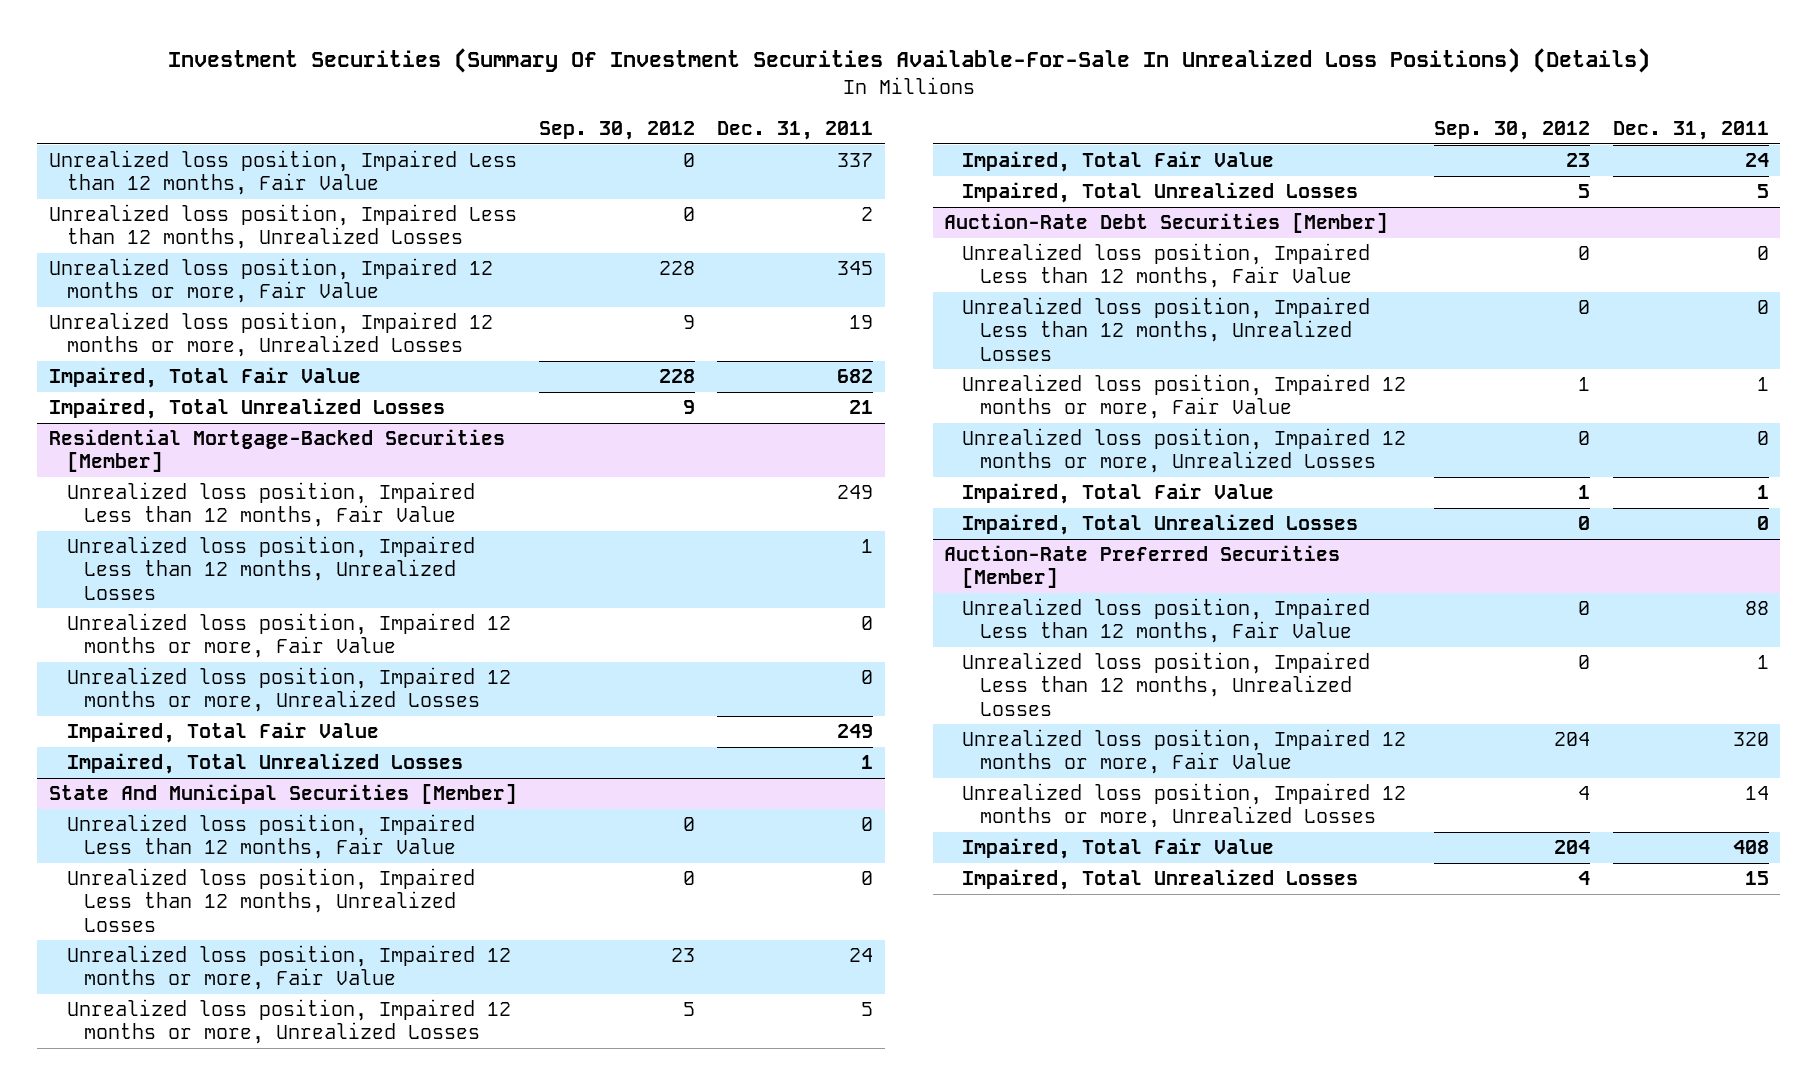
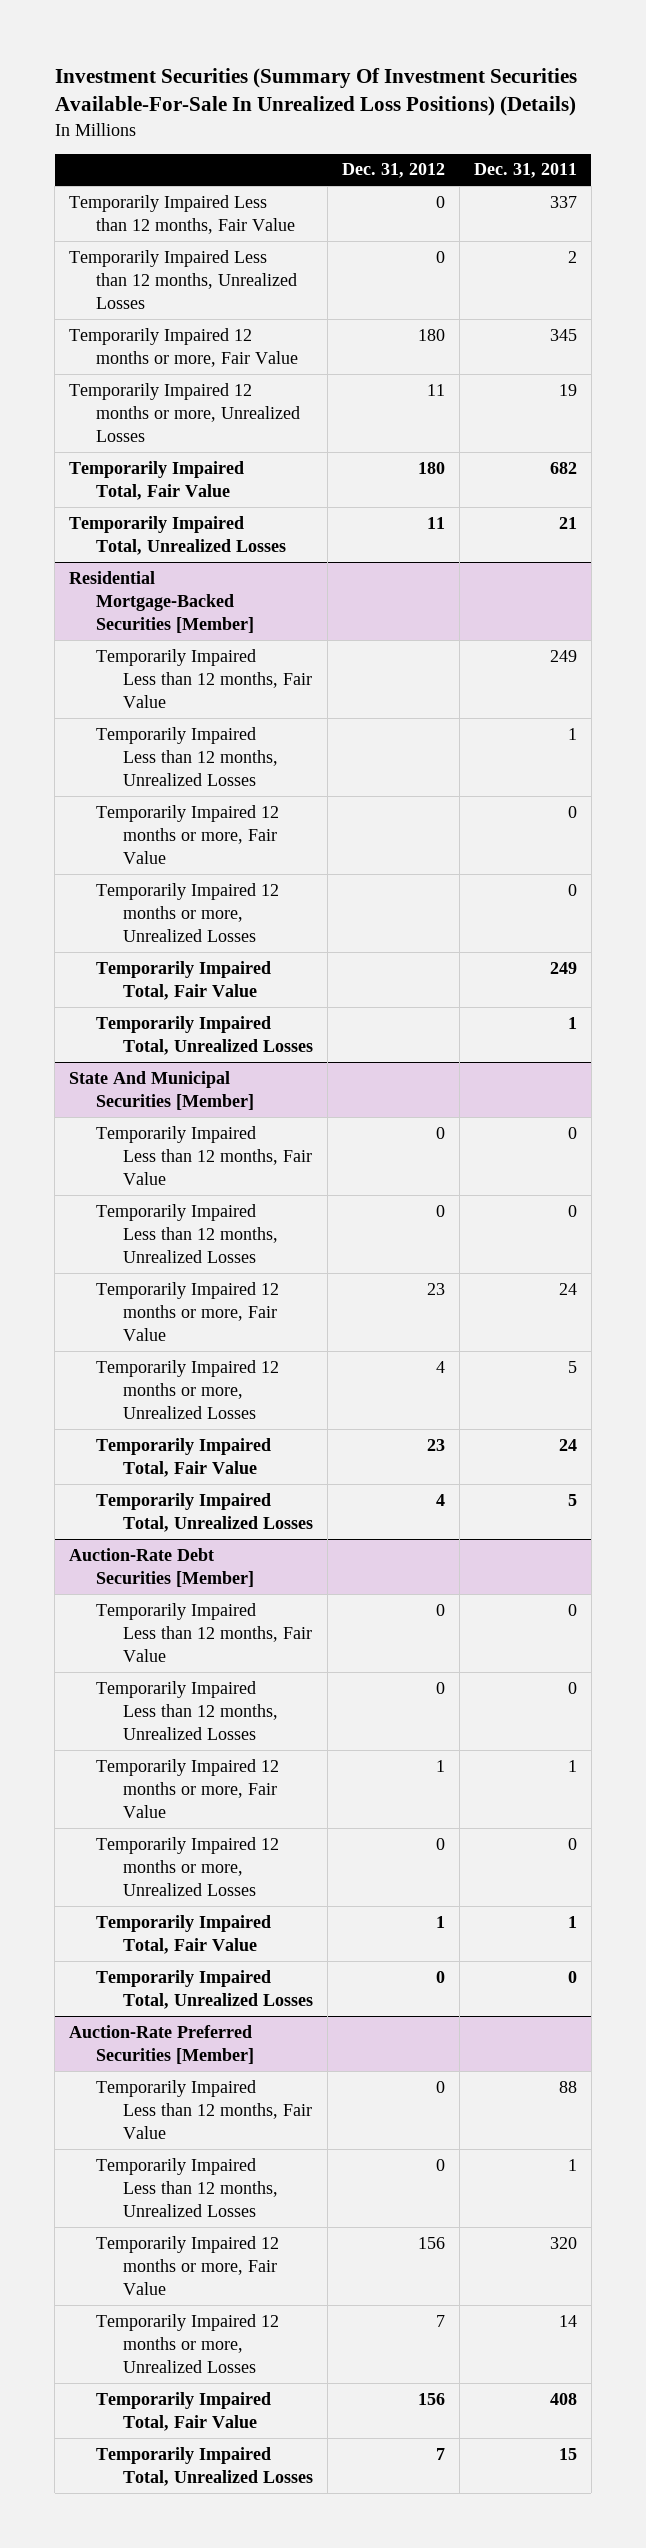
[539,120,696,140] Sep. 30, 2012 -> none
none -> [342,163,446,179] Dec. 31, 2012
[48,150,517,196] Unrealized loss position, Impaired Less than 12 months, Fair Value -> [69,194,296,235] Temporarily Impaired Less than 12 months, Fair Value
[48,204,517,250] Unrealized loss position, Impaired Less than 12 months, Unrealized Losses -> [69,249,298,310] Temporarily Impaired Less than 12 months, Unrealized Losses
[48,258,493,304] Unrealized loss position, Impaired 12 months or more, Fair Value -> [69,327,299,368] Temporarily Impaired 12 months or more, Fair Value
[48,312,493,358] Unrealized loss position, Impaired 12 months or more, Unrealized Losses -> [69,382,301,443] Temporarily Impaired 12 months or more, Unrealized Losses
[48,367,361,389] Impaired, Total Fair Value -> [69,460,245,501] Temporarily Impaired Total, Fair Value
[48,398,445,420] Impaired, Total Unrealized Losses -> [69,515,287,556] Temporarily Impaired Total, Unrealized Losses
[66,482,475,528] Unrealized loss position, Impaired Less than 12 months, Fair Value -> [96,648,313,709] Temporarily Impaired Less than 12 months, Fair Value
[66,536,475,600] Unrealized loss position, Impaired Less than 12 months, Unrealized Losses -> [96,726,279,787] Temporarily Impaired Less than 12 months, Unrealized Losses
[66,613,511,659] Unrealized loss position, Impaired 12 months or more, Fair Value -> [96,804,280,865] Temporarily Impaired 12 months or more, Fair Value
[66,667,511,713] Unrealized loss position, Impaired 12 months or more, Unrealized Losses -> [96,882,280,943] Temporarily Impaired 12 months or more, Unrealized Losses
[66,722,379,744] Impaired, Total Fair Value -> [96,960,272,1001] Temporarily Impaired Total, Fair Value
[66,753,463,775] Impaired, Total Unrealized Losses -> [96,1015,314,1056] Temporarily Impaired Total, Unrealized Losses
[66,814,475,860] Unrealized loss position, Impaired Less than 12 months, Fair Value -> [96,1125,313,1186] Temporarily Impaired Less than 12 months, Fair Value
[66,868,475,932] Unrealized loss position, Impaired Less than 12 months, Unrealized Losses -> [96,1203,279,1264] Temporarily Impaired Less than 12 months, Unrealized Losses
[66,945,511,991] Unrealized loss position, Impaired 12 months or more, Fair Value -> [96,1281,280,1342] Temporarily Impaired 12 months or more, Fair Value
[66,999,511,1045] Unrealized loss position, Impaired 12 months or more, Unrealized Losses -> [96,1359,280,1420] Temporarily Impaired 12 months or more, Unrealized Losses
[961,151,1274,173] Impaired, Total Fair Value -> [96,1437,272,1478] Temporarily Impaired Total, Fair Value
[961,182,1358,204] Impaired, Total Unrealized Losses -> [96,1492,314,1533] Temporarily Impaired Total, Unrealized Losses
[961,243,1370,289] Unrealized loss position, Impaired Less than 12 months, Fair Value -> [96,1602,313,1663] Temporarily Impaired Less than 12 months, Fair Value
[961,297,1370,361] Unrealized loss position, Impaired Less than 12 months, Unrealized Losses -> [96,1680,279,1741] Temporarily Impaired Less than 12 months, Unrealized Losses
[961,374,1406,420] Unrealized loss position, Impaired 12 months or more, Fair Value -> [96,1758,280,1819] Temporarily Impaired 12 months or more, Fair Value
[961,428,1406,474] Unrealized loss position, Impaired 12 months or more, Unrealized Losses -> [96,1836,280,1897] Temporarily Impaired 12 months or more, Unrealized Losses
[961,483,1274,505] Impaired, Total Fair Value -> [96,1914,272,1955] Temporarily Impaired Total, Fair Value
[961,514,1358,536] Impaired, Total Unrealized Losses -> [96,1969,314,2010] Temporarily Impaired Total, Unrealized Losses
[961,598,1370,644] Unrealized loss position, Impaired Less than 12 months, Fair Value -> [96,2079,313,2140] Temporarily Impaired Less than 12 months, Fair Value
[961,652,1370,716] Unrealized loss position, Impaired Less than 12 months, Unrealized Losses -> [96,2157,279,2218] Temporarily Impaired Less than 12 months, Unrealized Losses
[961,729,1406,775] Unrealized loss position, Impaired 12 months or more, Fair Value -> [96,2235,280,2296] Temporarily Impaired 12 months or more, Fair Value
[961,783,1406,829] Unrealized loss position, Impaired 12 months or more, Unrealized Losses -> [96,2313,280,2374] Temporarily Impaired 12 months or more, Unrealized Losses
[961,838,1274,860] Impaired, Total Fair Value -> [96,2391,272,2432] Temporarily Impaired Total, Fair Value
[961,869,1358,891] Impaired, Total Unrealized Losses -> [96,2446,314,2487] Temporarily Impaired Total, Unrealized Losses

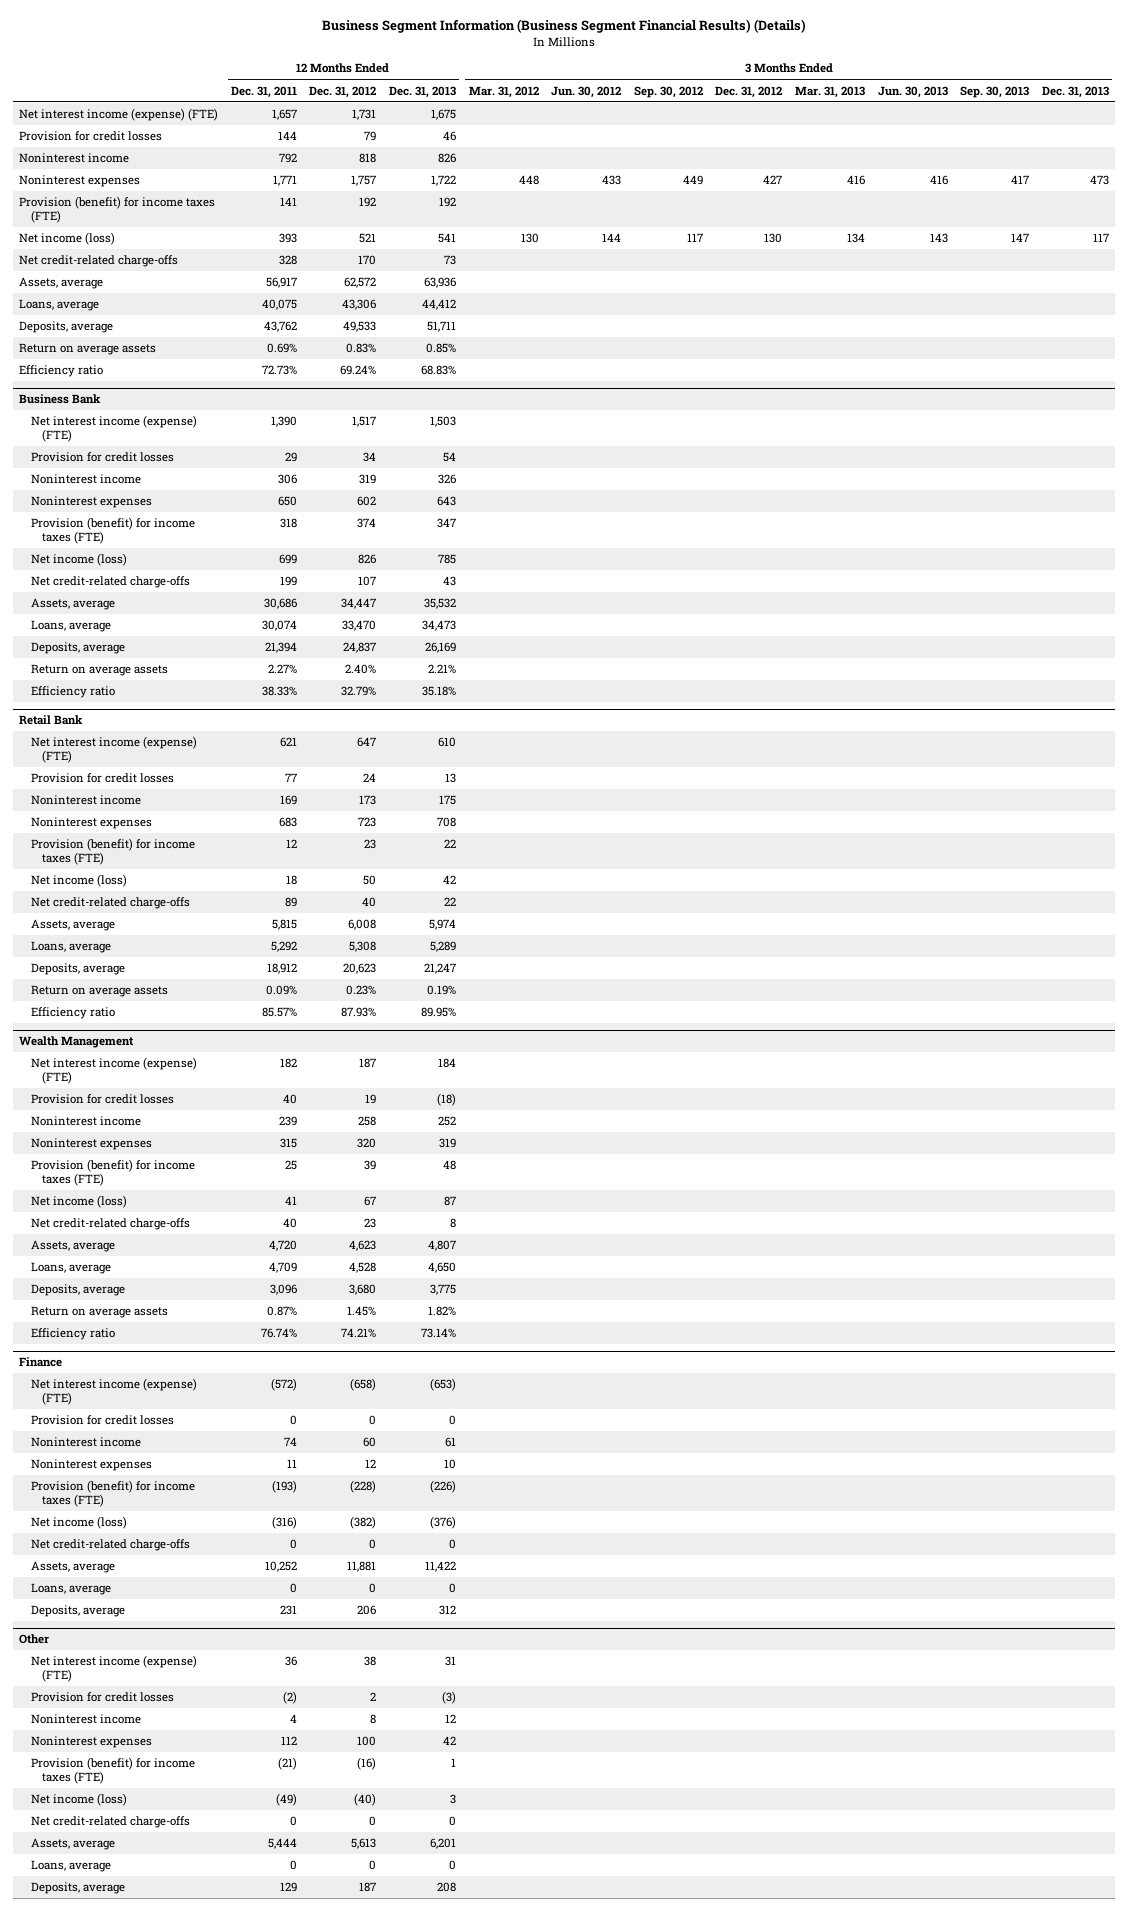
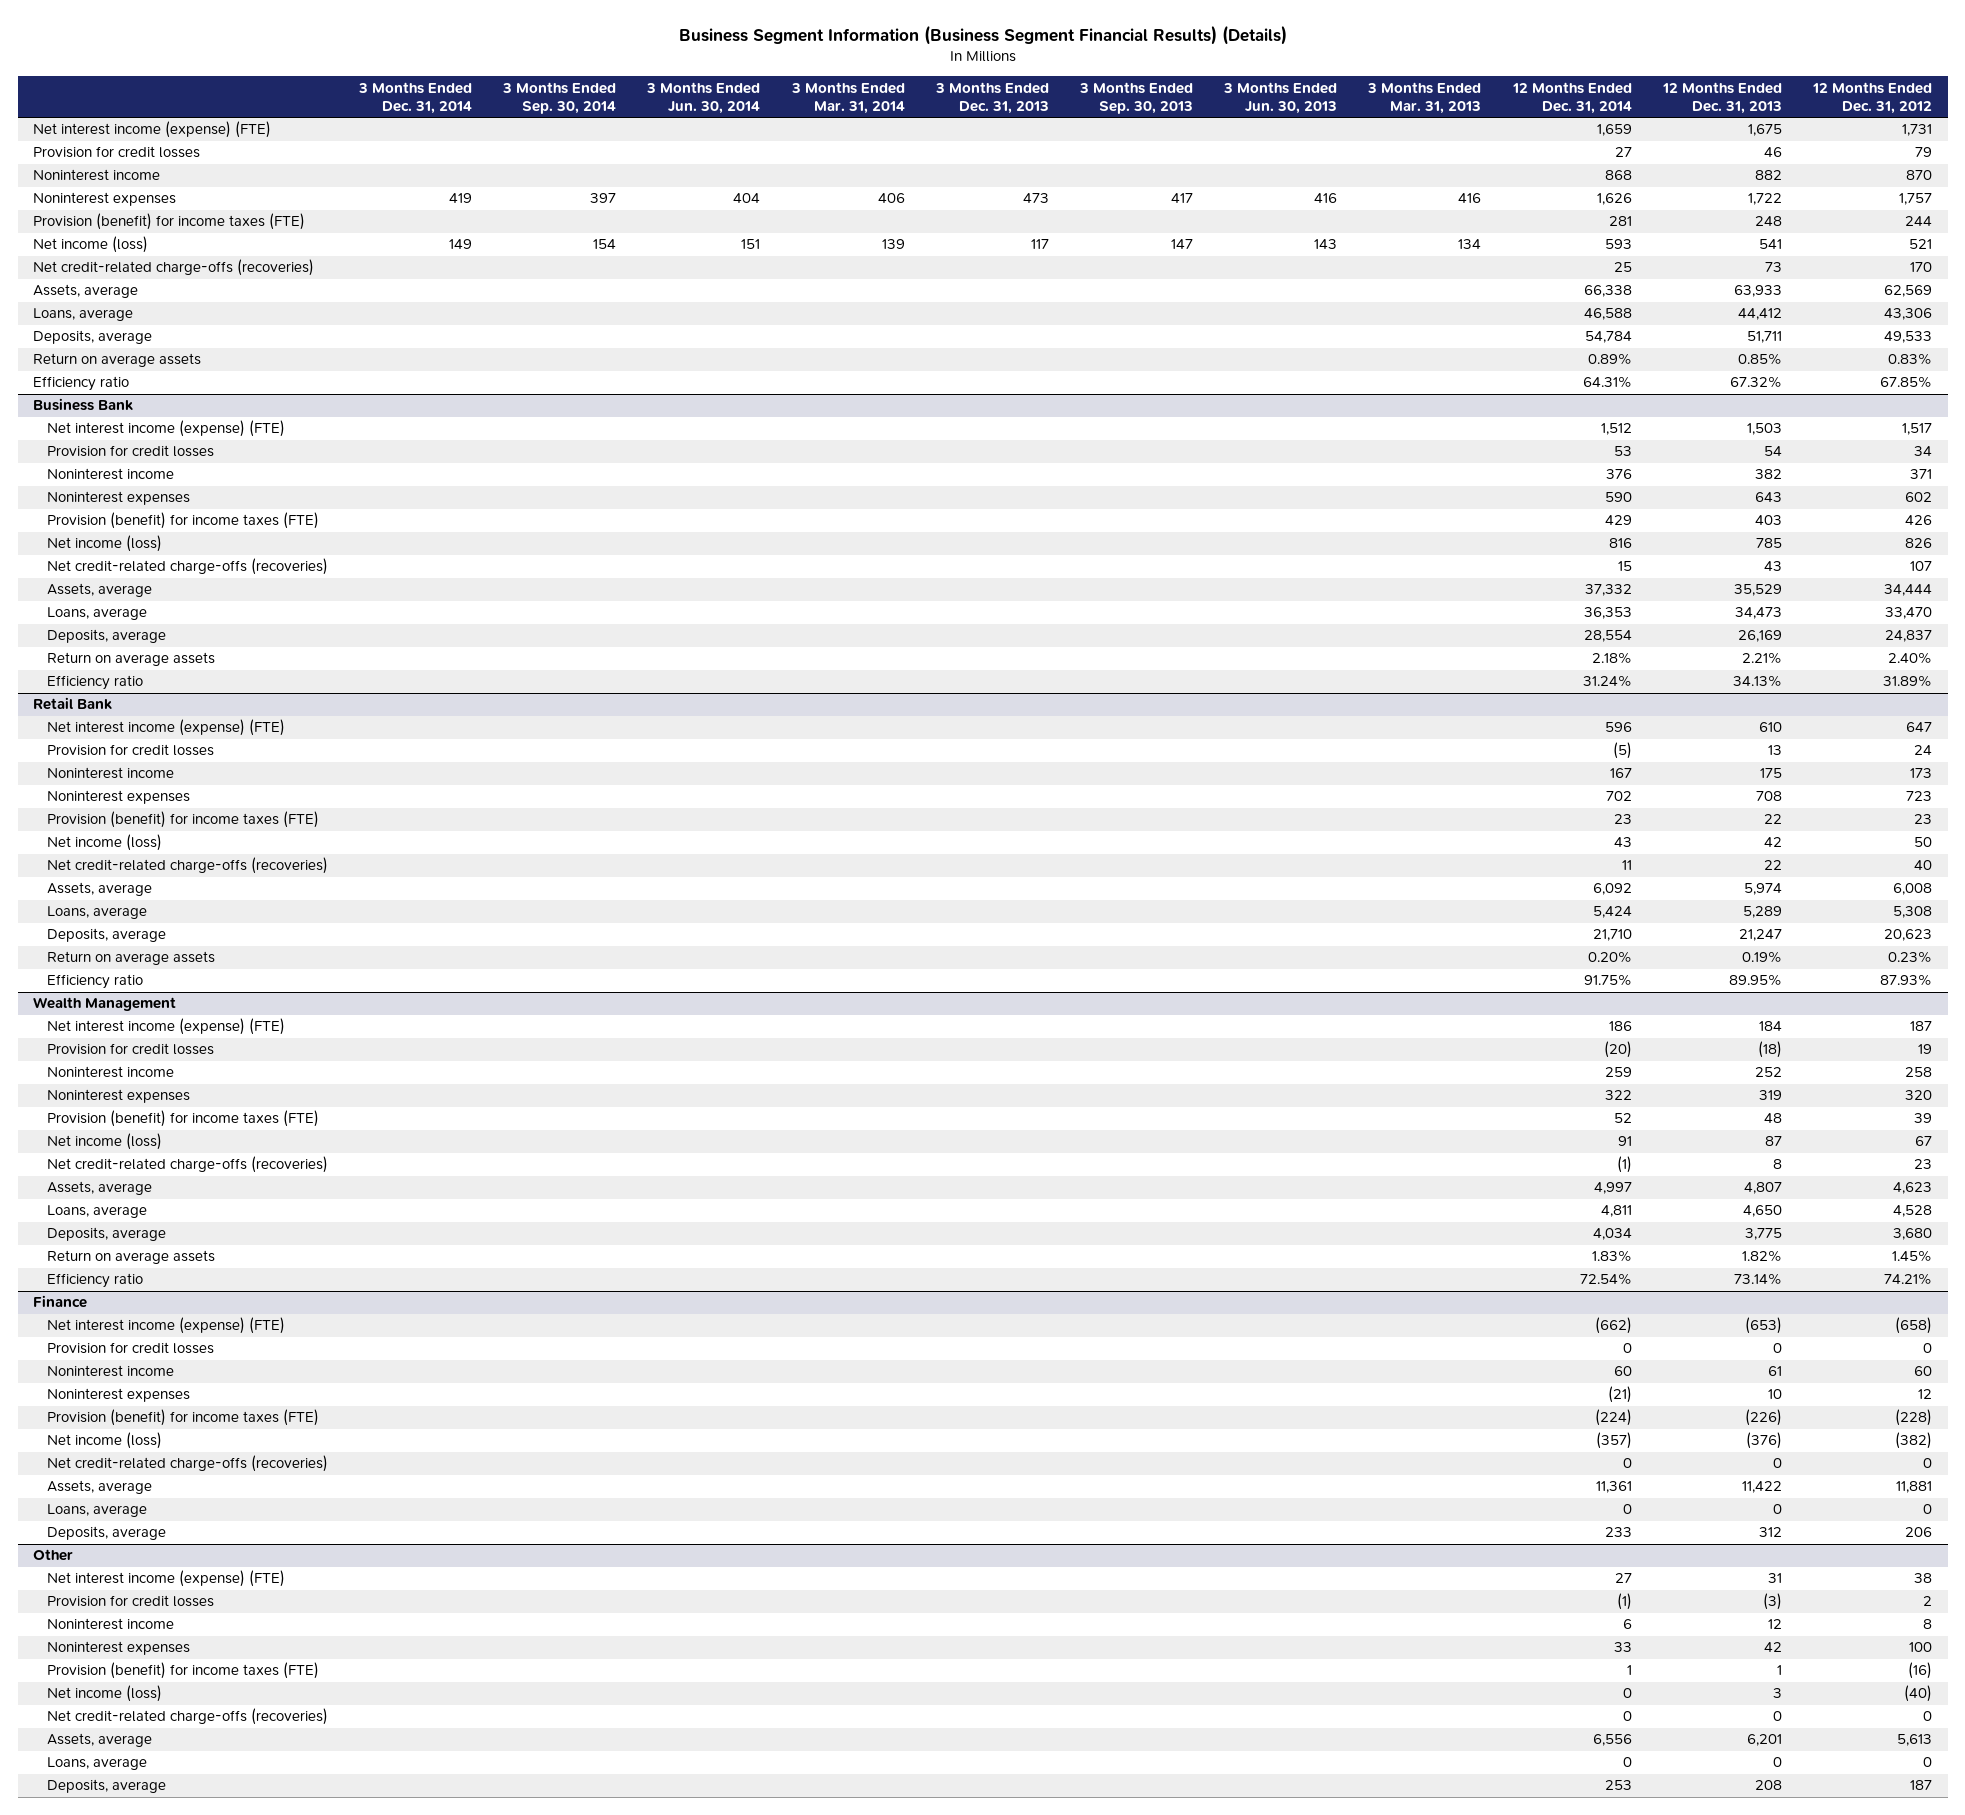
[230,85,297,98] Dec. 31, 2011 -> none
[468,85,539,98] Mar. 31, 2012 -> none
[551,85,622,98] Jun. 30, 2012 -> none
[633,85,703,98] Sep. 30, 2012 -> none
[715,85,783,98] Dec. 31, 2012 -> none
none -> [357,81,472,115] 3 Months Ended Dec. 31, 2014
none -> [502,81,617,115] 3 Months Ended Sep. 30, 2014
none -> [646,81,761,115] 3 Months Ended Jun. 30, 2014
none -> [790,81,905,115] 3 Months Ended Mar. 31, 2014
none -> [1511,81,1632,115] 12 Months Ended Dec. 31, 2014
[359,153,377,164] 818 -> [1906,170,1933,181] 870
[437,153,456,164] 826 -> [1754,170,1782,181] 882
[359,197,377,208] 192 -> [1905,216,1933,227] 244
[438,197,456,208] 192 -> [1754,216,1782,227] 248
[19,255,179,268] Net credit-related charge-offs -> [33,259,315,277] Net credit-related charge-offs (recoveries)
[344,277,377,289] 62,572 -> [1884,285,1933,298] 62,569
[423,277,456,289] 63,936 -> [1733,285,1782,298] 63,933
[340,365,377,376] 69.24% -> [1880,376,1933,389] 67.85%
[420,365,456,376] 68.83% -> [1729,376,1782,389] 67.32%
[359,474,377,485] 319 -> [1910,469,1933,480] 371
[437,474,456,485] 326 -> [1754,469,1782,480] 382
[357,518,377,529] 374 -> [1905,515,1933,526] 426
[436,518,456,529] 347 -> [1754,515,1782,526] 403
[30,576,190,589] Net credit-related charge-offs -> [46,558,328,576] Net credit-related charge-offs (recoveries)
[341,598,377,610] 34,447 -> [1884,584,1933,597] 34,444
[423,598,456,610] 35,532 -> [1733,584,1782,597] 35,529
[341,686,377,697] 32.79% -> [1883,675,1933,688] 31.89%
[421,686,456,697] 35.18% -> [1732,675,1782,688] 34.13%
[30,897,190,910] Net credit-related charge-offs -> [46,857,328,875] Net credit-related charge-offs (recoveries)
[30,1218,190,1231] Net credit-related charge-offs -> [46,1156,328,1174] Net credit-related charge-offs (recoveries)
[30,1539,190,1552] Net credit-related charge-offs -> [46,1455,328,1473] Net credit-related charge-offs (recoveries)
[30,1816,190,1829] Net credit-related charge-offs -> [46,1708,328,1726] Net credit-related charge-offs (recoveries)

